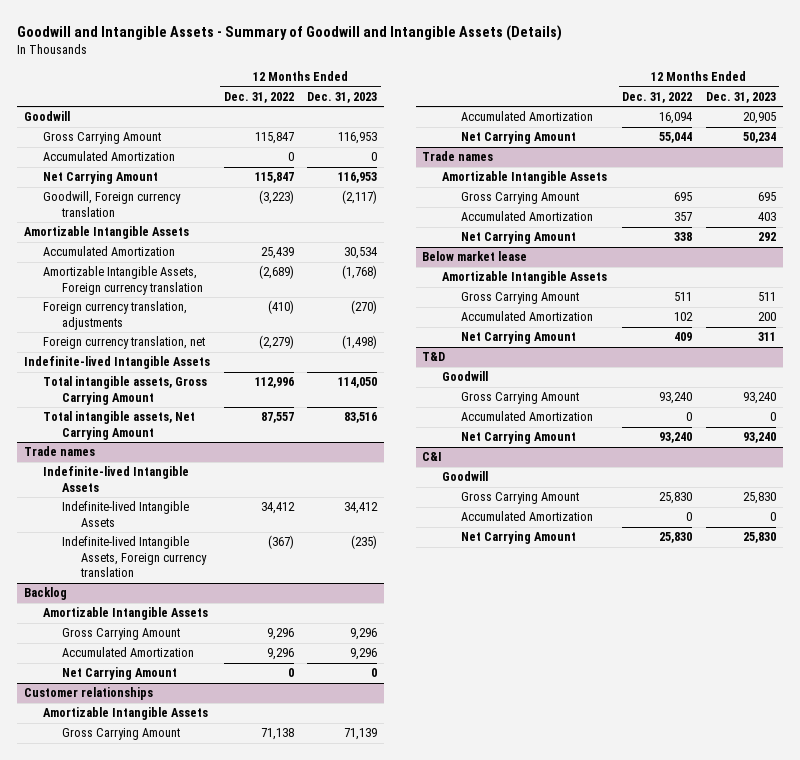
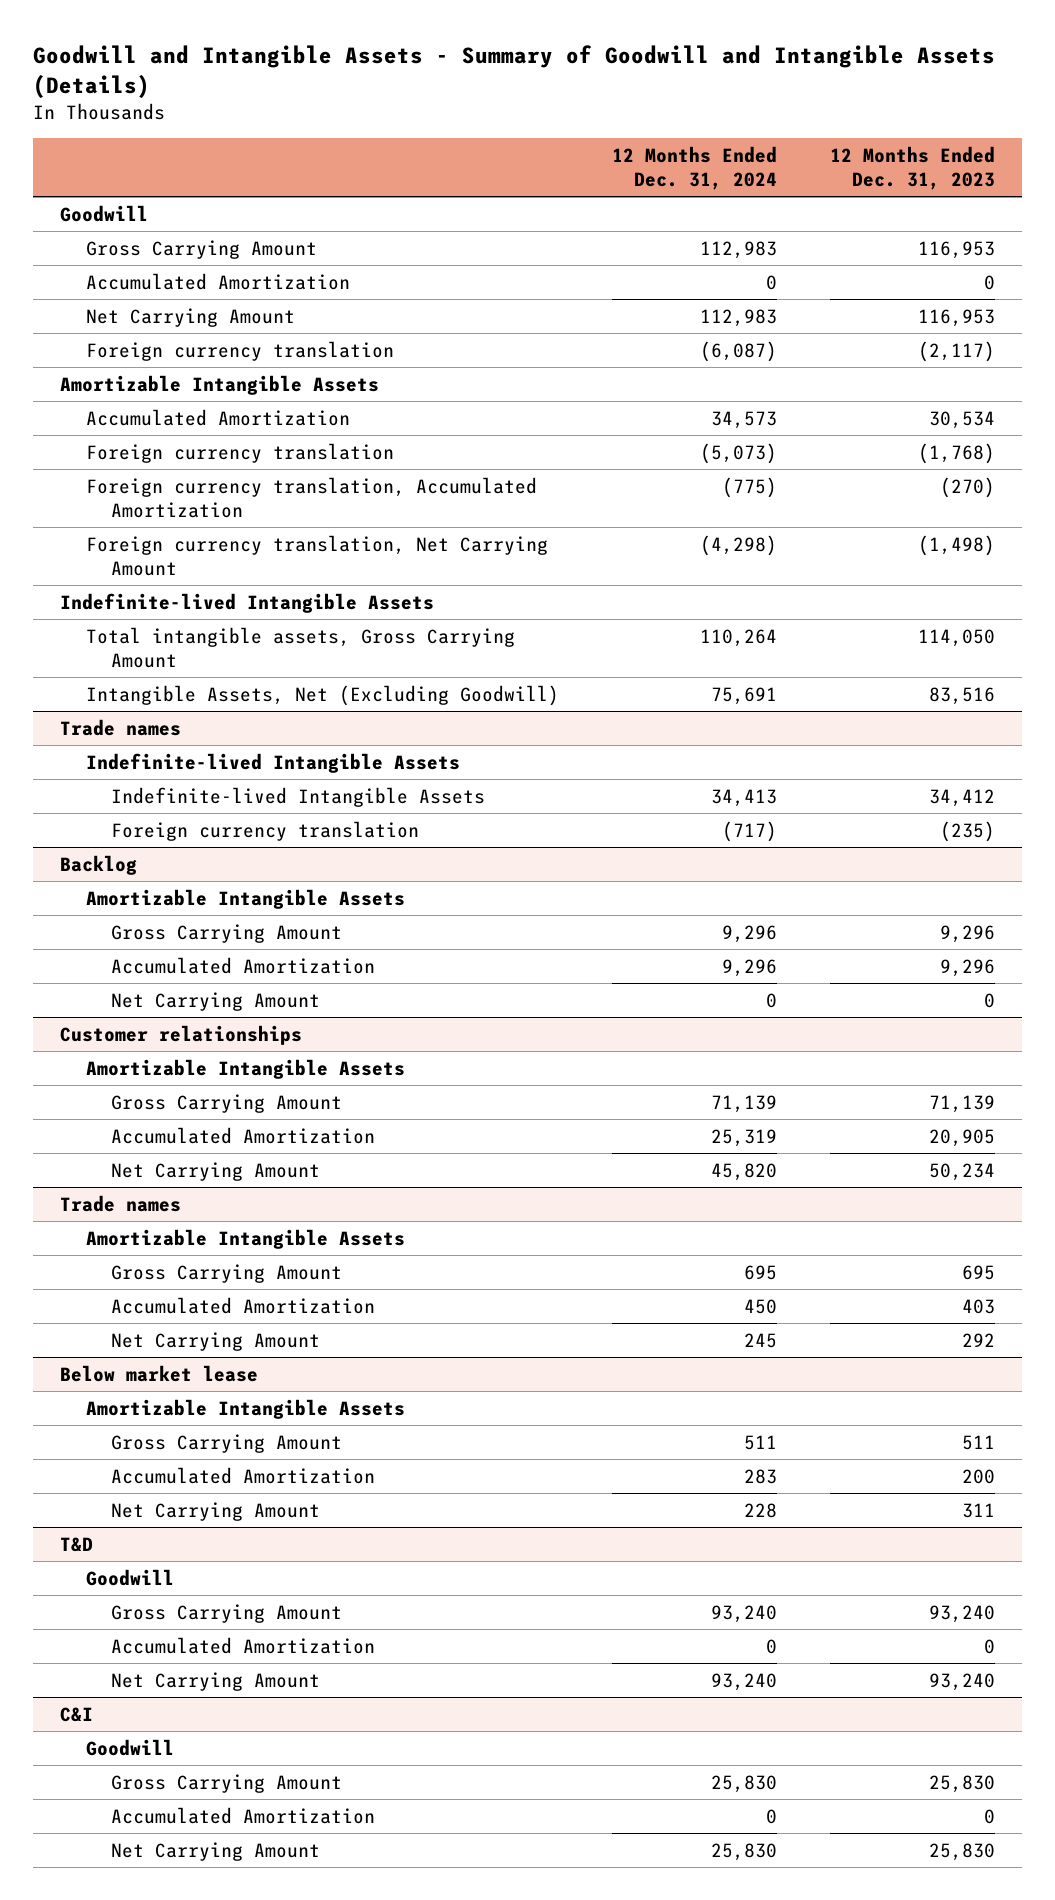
[223,91,294,103] Dec. 31, 2022 -> none
none -> [612,145,778,191] 12 Months Ended Dec. 31, 2024
[43,191,182,217] Goodwill, Foreign currency translation -> [85,340,394,361] Foreign currency translation
[43,266,204,295] Amortizable Intangible Assets, Foreign currency translation -> [85,442,394,463] Foreign currency translation
[43,301,188,330] Foreign currency translation, adjustments -> [85,476,537,518] Foreign currency translation, Accumulated Amortization
[43,336,206,350] Foreign currency translation, net -> [85,534,548,576] Foreign currency translation, Net Carrying Amount
[43,411,196,440] Total intangible assets, Net Carrying Amount -> [85,684,559,706] Intangible Assets, Net (Excluding Goodwill)
[62,536,208,578] Indefinite-lived Intangible Assets, Foreign currency translation -> [111,820,420,841] Foreign currency translation

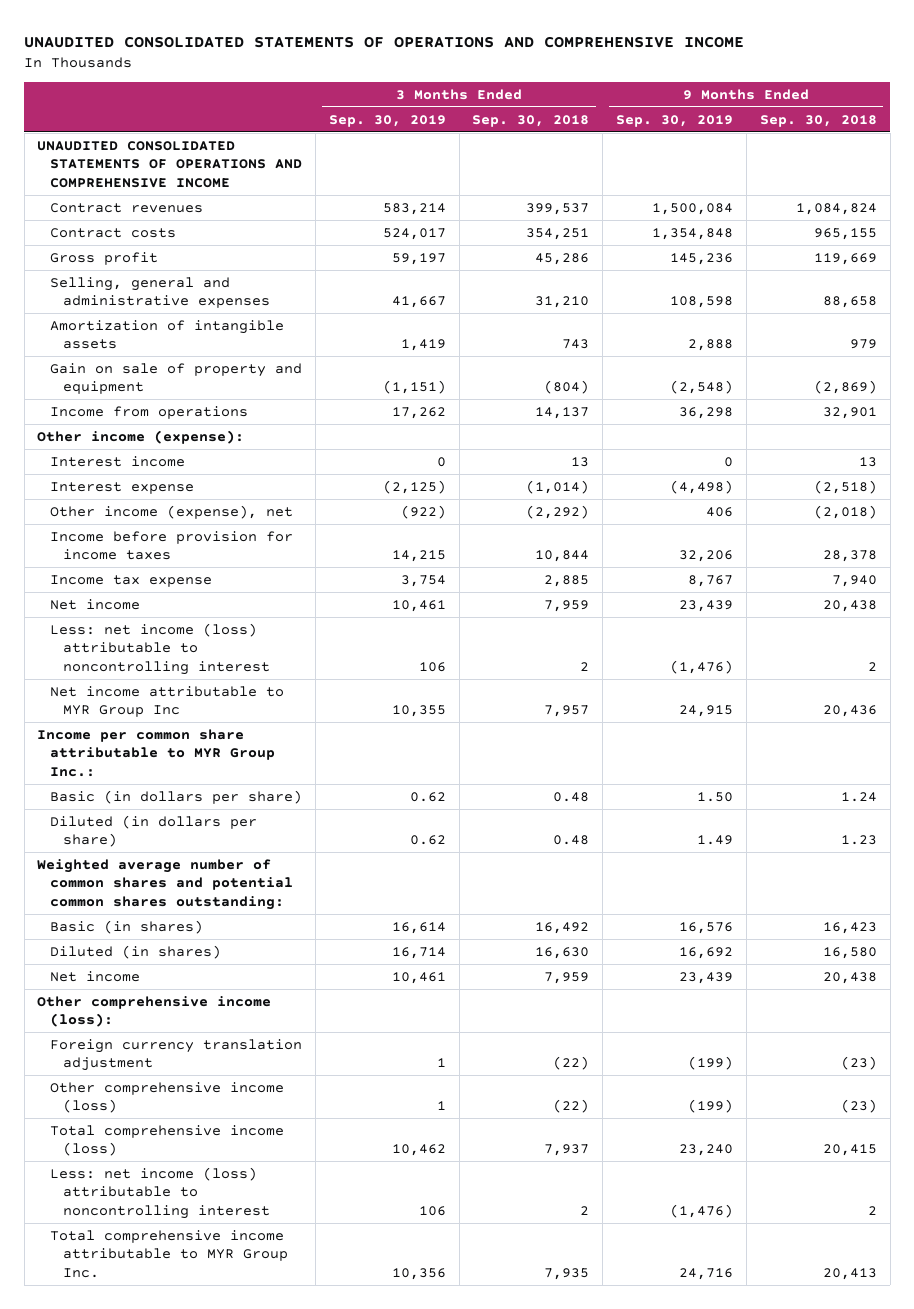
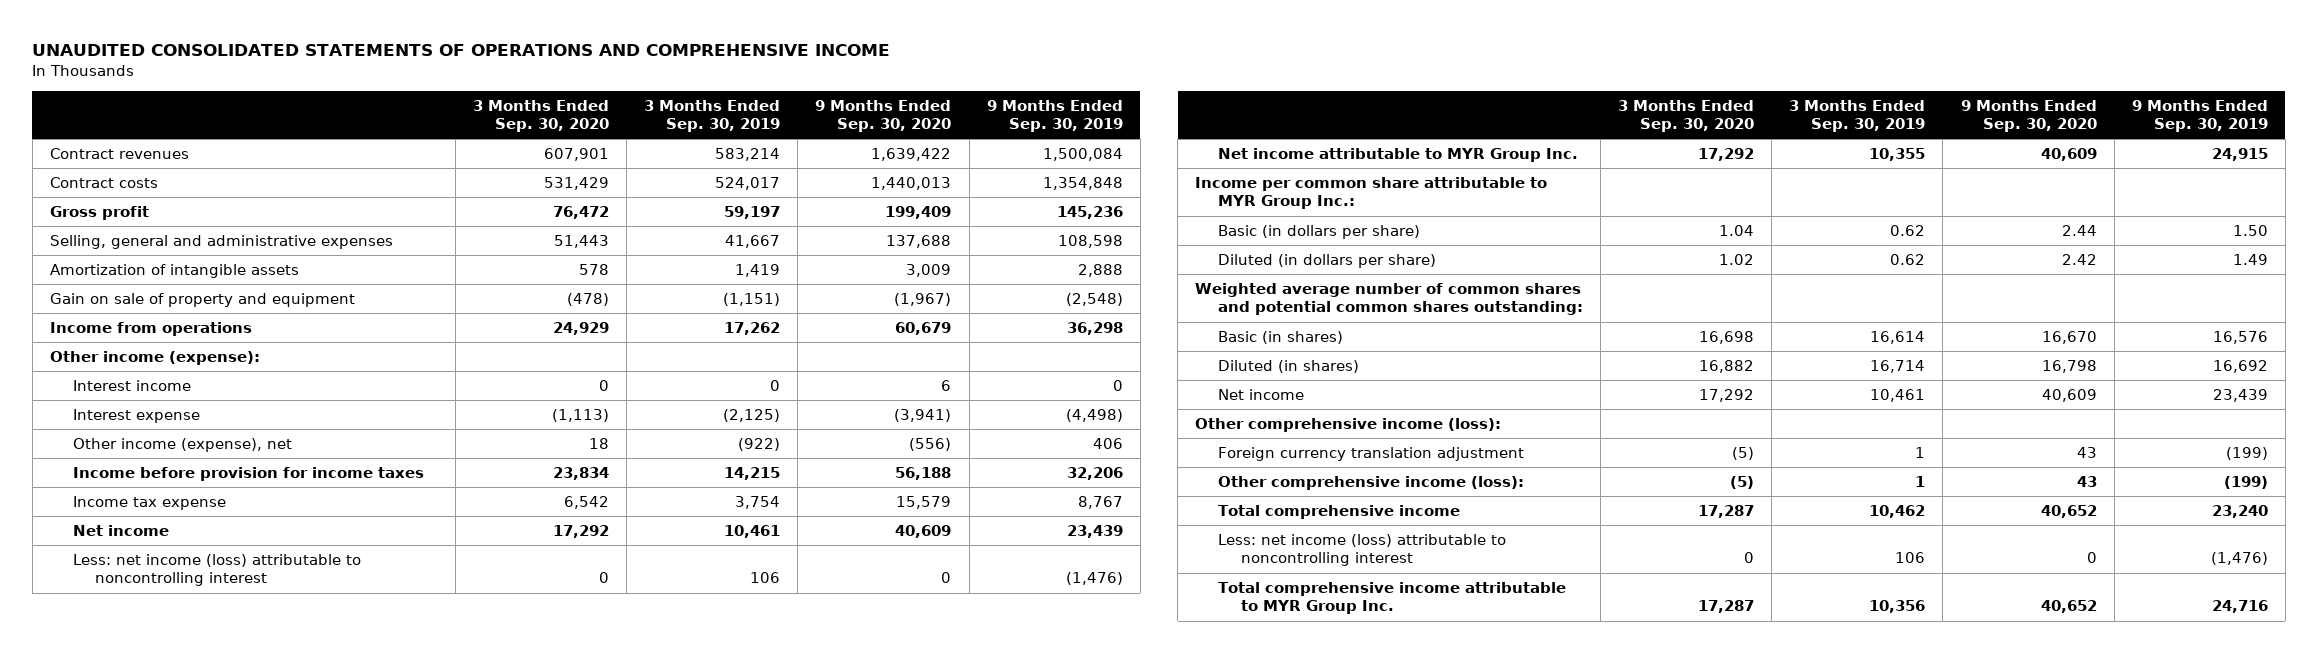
[472,114,590,127] Sep. 30, 2018 -> none
[759,114,877,127] Sep. 30, 2018 -> none
none -> [473,99,610,132] 3 Months Ended Sep. 30, 2020
none -> [815,99,952,132] 9 Months Ended Sep. 30, 2020
[37,140,303,189] UNAUDITED CONSOLIDATED STATEMENTS OF OPERATIONS AND COMPREHENSIVE INCOME -> none
[50,685,285,718] Net income attributable to MYR Group Inc -> [1217,148,1578,163] Net income attributable to MYR Group Inc.
[50,1081,285,1114] Other comprehensive income (loss) -> [1217,476,1524,491] Other comprehensive income (loss):
[50,1124,285,1157] Total comprehensive income (loss) -> [1217,505,1460,520] Total comprehensive income

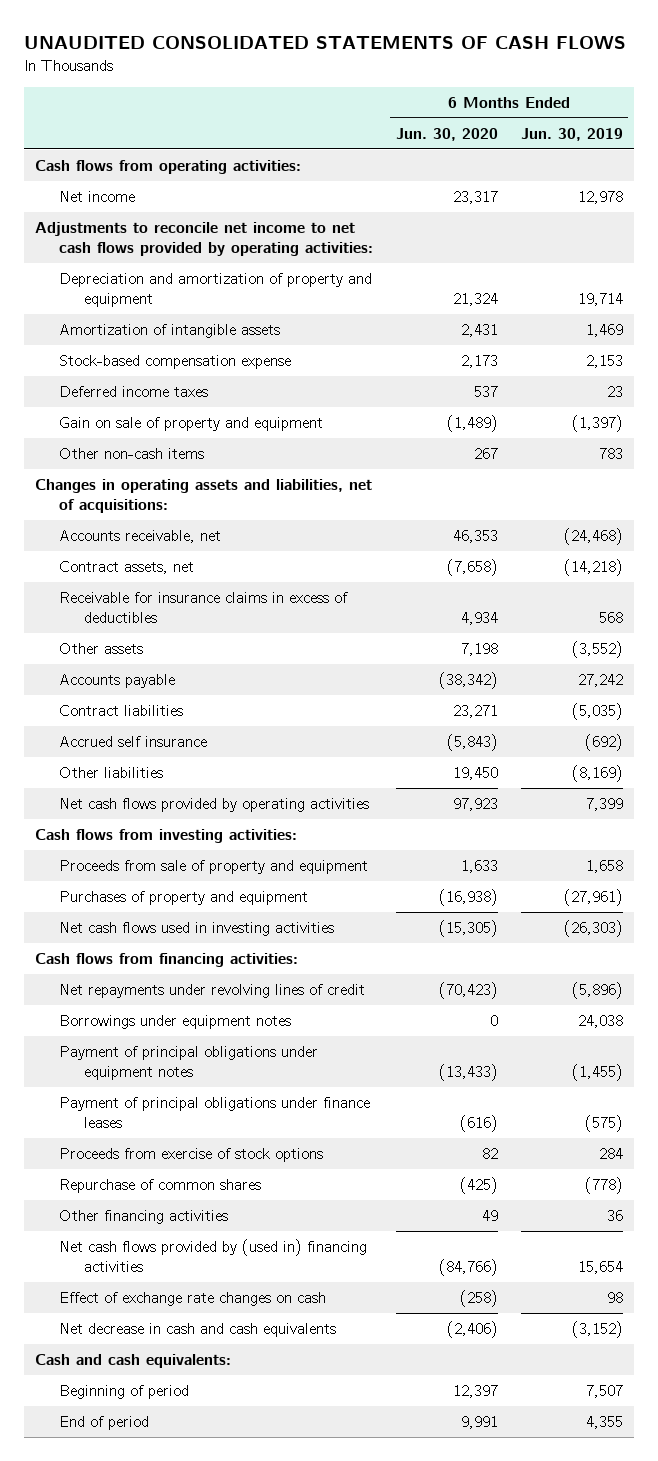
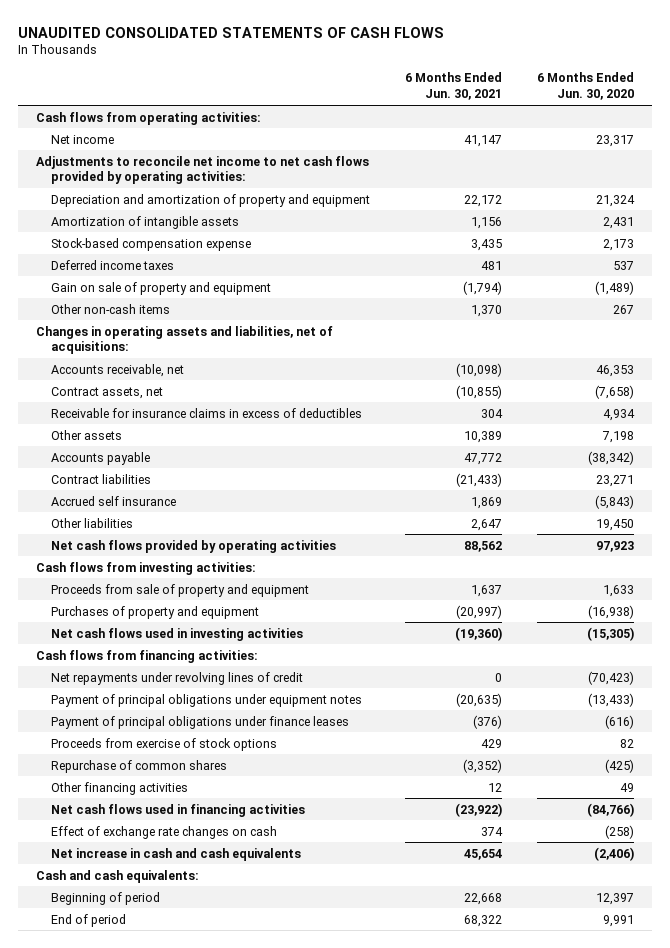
[520,127,623,141] Jun. 30, 2019 -> none
none -> [405,72,503,101] 6 Months Ended Jun. 30, 2021
[59,1015,292,1030] Borrowings under equipment notes -> none
[59,1239,368,1273] Net cash flows provided by (used in) financing activities -> [51,803,306,817] Net cash flows used in financing activities
[59,1323,337,1338] Net decrease in cash and cash equivalents -> [51,847,302,861] Net increase in cash and cash equivalents

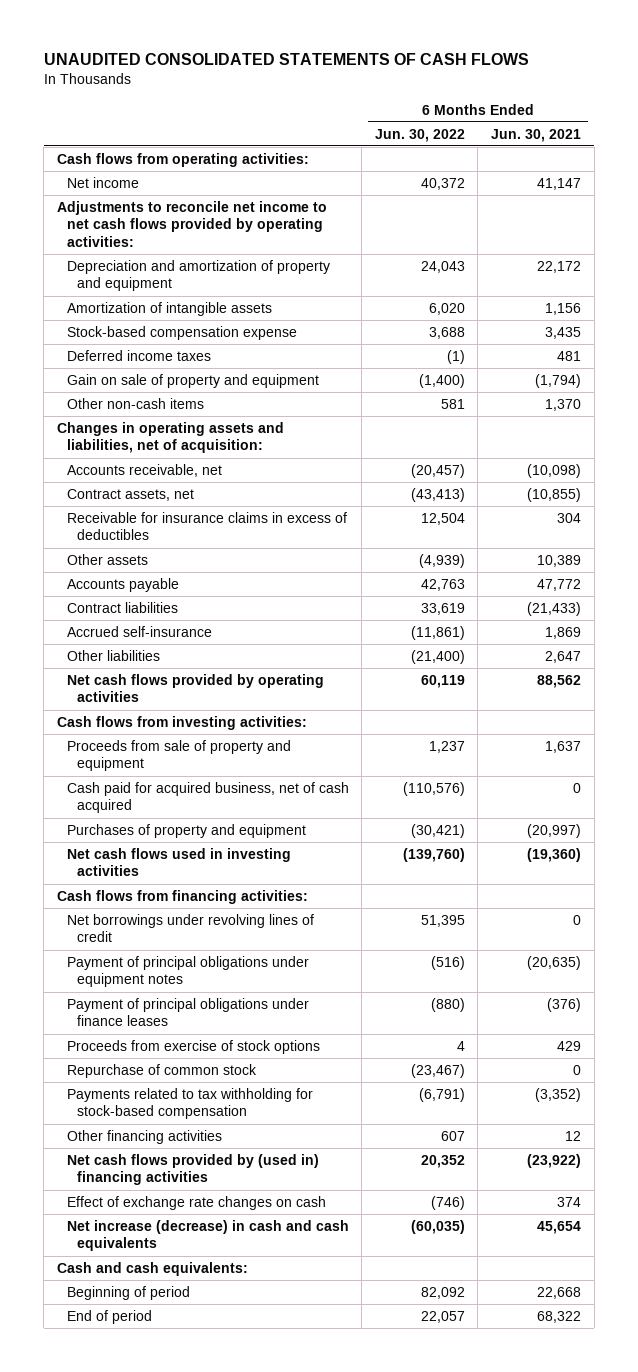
[537,72,635,101] 6 Months Ended Jun. 30, 2020 -> none
none -> [374,128,465,142] Jun. 30, 2022
[35,325,333,355] Changes in operating assets and liabilities, net of acquisitions: -> [56,421,284,454] Changes in operating assets and liabilities, net of acquisition:
[51,495,177,506] Accrued self insurance -> [66,625,212,637] Accrued self-insurance
none -> [66,781,349,814] Cash paid for acquired business, net of cash acquired
[51,671,304,685] Net repayments under revolving lines of credit -> [66,913,314,943] Net borrowings under revolving lines of credit
[51,759,228,773] Repurchase of common shares -> [66,1063,257,1078] Repurchase of common stock
[463,758,503,773] (3,352) -> [572,1064,581,1075] 0
none -> [66,1087,313,1120] Payments related to tax withholding for stock-based compensation
[51,803,306,817] Net cash flows used in financing activities -> [66,1153,319,1186] Net cash flows provided by (used in) financing activities
[51,847,302,861] Net increase in cash and cash equivalents -> [66,1219,349,1252] Net increase (decrease) in cash and cash equivalents

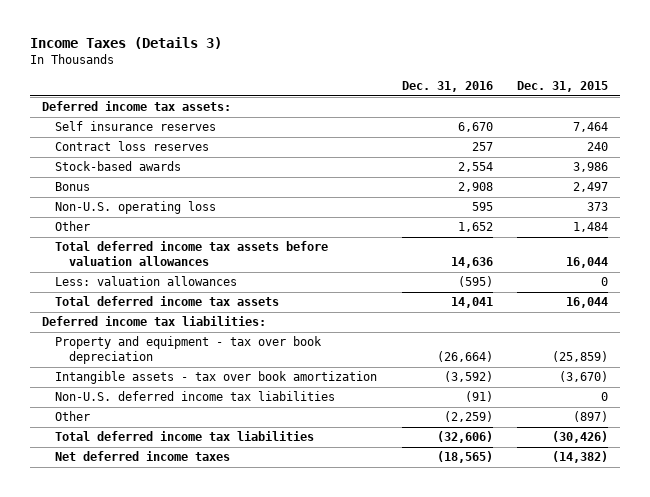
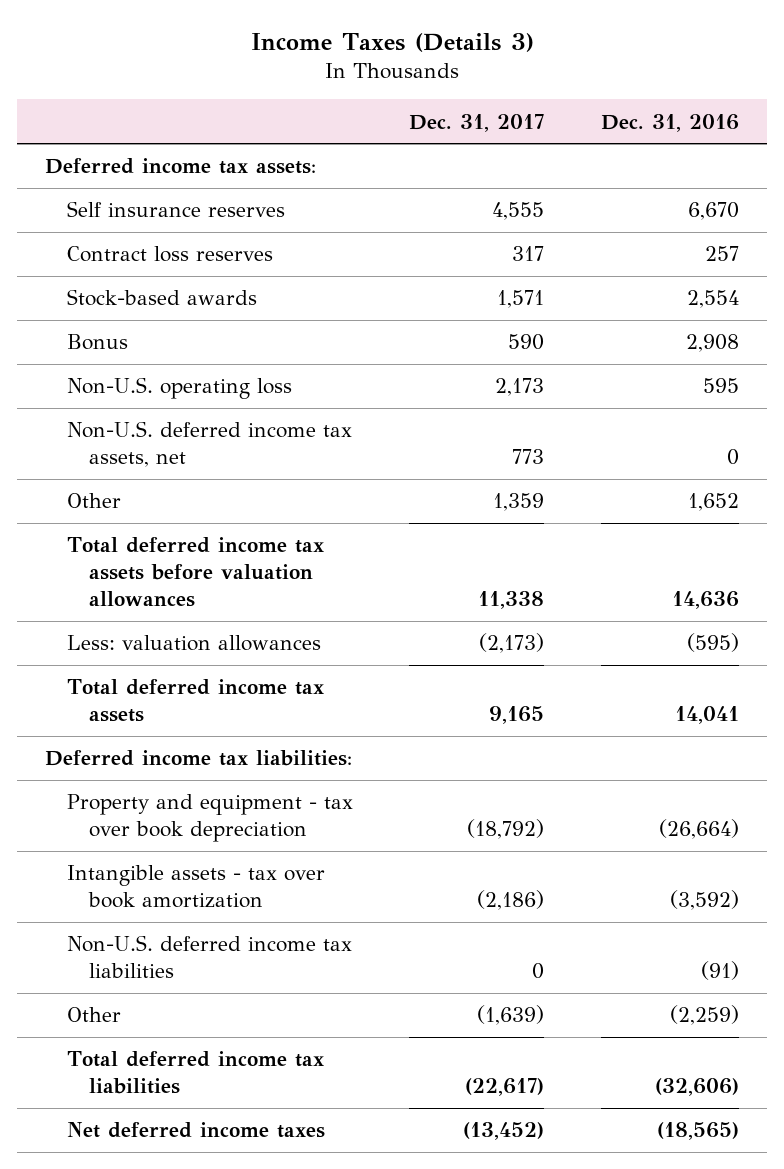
[516,80,608,92] Dec. 31, 2015 -> none
none -> [409,113,545,132] Dec. 31, 2017
none -> [67,421,353,468] Non-U.S. deferred income tax assets, net

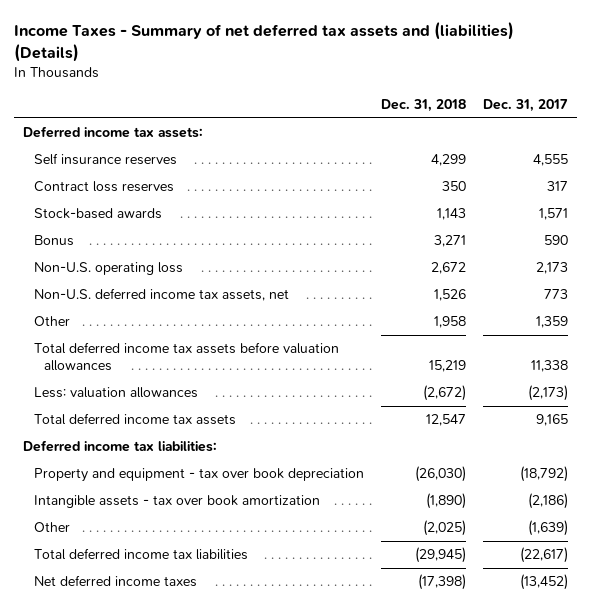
[250,32,534,52] Income Taxes (Details 3) -> [14,22,515,62] Income Taxes - Summary of net deferred tax assets and (liabilities) (Details)
[600,113,739,132] Dec. 31, 2016 -> none
none -> [380,98,466,112] Dec. 31, 2018
[67,935,353,979] Non-U.S. deferred income tax liabilities -> none

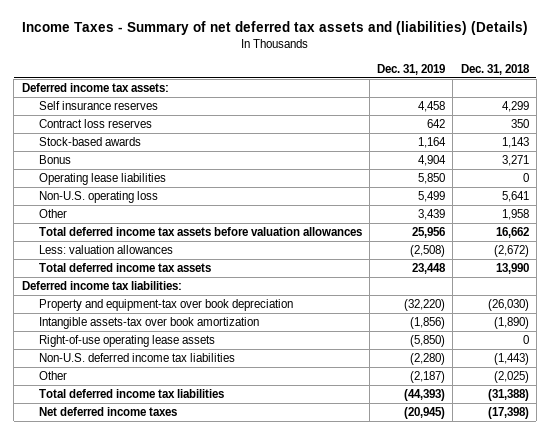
[483,98,569,112] Dec. 31, 2017 -> none
none -> [377,63,446,75] Dec. 31, 2019
[33,288,289,302] Non-U.S. deferred income tax assets, net -> none
none -> [38,173,166,186] Operating lease liabilities
[430,262,466,275] 2,672 -> [501,191,529,203] 5,641
[428,360,466,373] 15,219 -> [495,227,529,239] 16,662
[425,414,466,427] 12,547 -> [495,263,529,275] 13,990
[33,468,364,483] Property and equipment - tax over book depreciation -> [38,299,293,312] Property and equipment-tax over book depreciation
[33,495,320,509] Intangible assets - tax over book amortization -> [38,317,259,330] Intangible assets-tax over book amortization
none -> [38,335,215,348] Right-of-use operating lease assets
none -> [38,353,235,363] Non-U.S. deferred income tax liabilities
[414,547,466,564] (29,945) -> [487,389,529,402] (31,388)

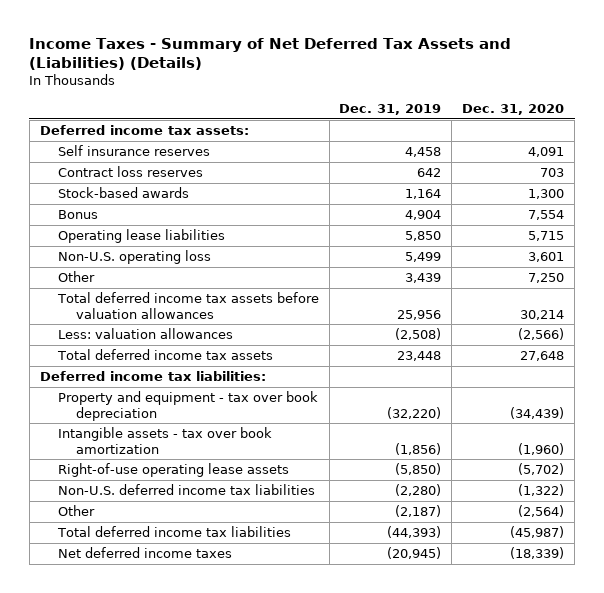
[22,21,529,36] Income Taxes - Summary of net deferred tax assets and (liabilities) (Details) -> [29,37,512,71] Income Taxes - Summary of Net Deferred Tax Assets and (Liabilities) (Details)
[460,63,530,75] Dec. 31, 2018 -> none
none -> [462,103,565,115] Dec. 31, 2020
[38,299,293,312] Property and equipment-tax over book depreciation -> [57,391,318,421] Property and equipment - tax over book depreciation
[38,317,259,330] Intangible assets-tax over book amortization -> [57,427,272,454] Intangible assets - tax over book amortization

